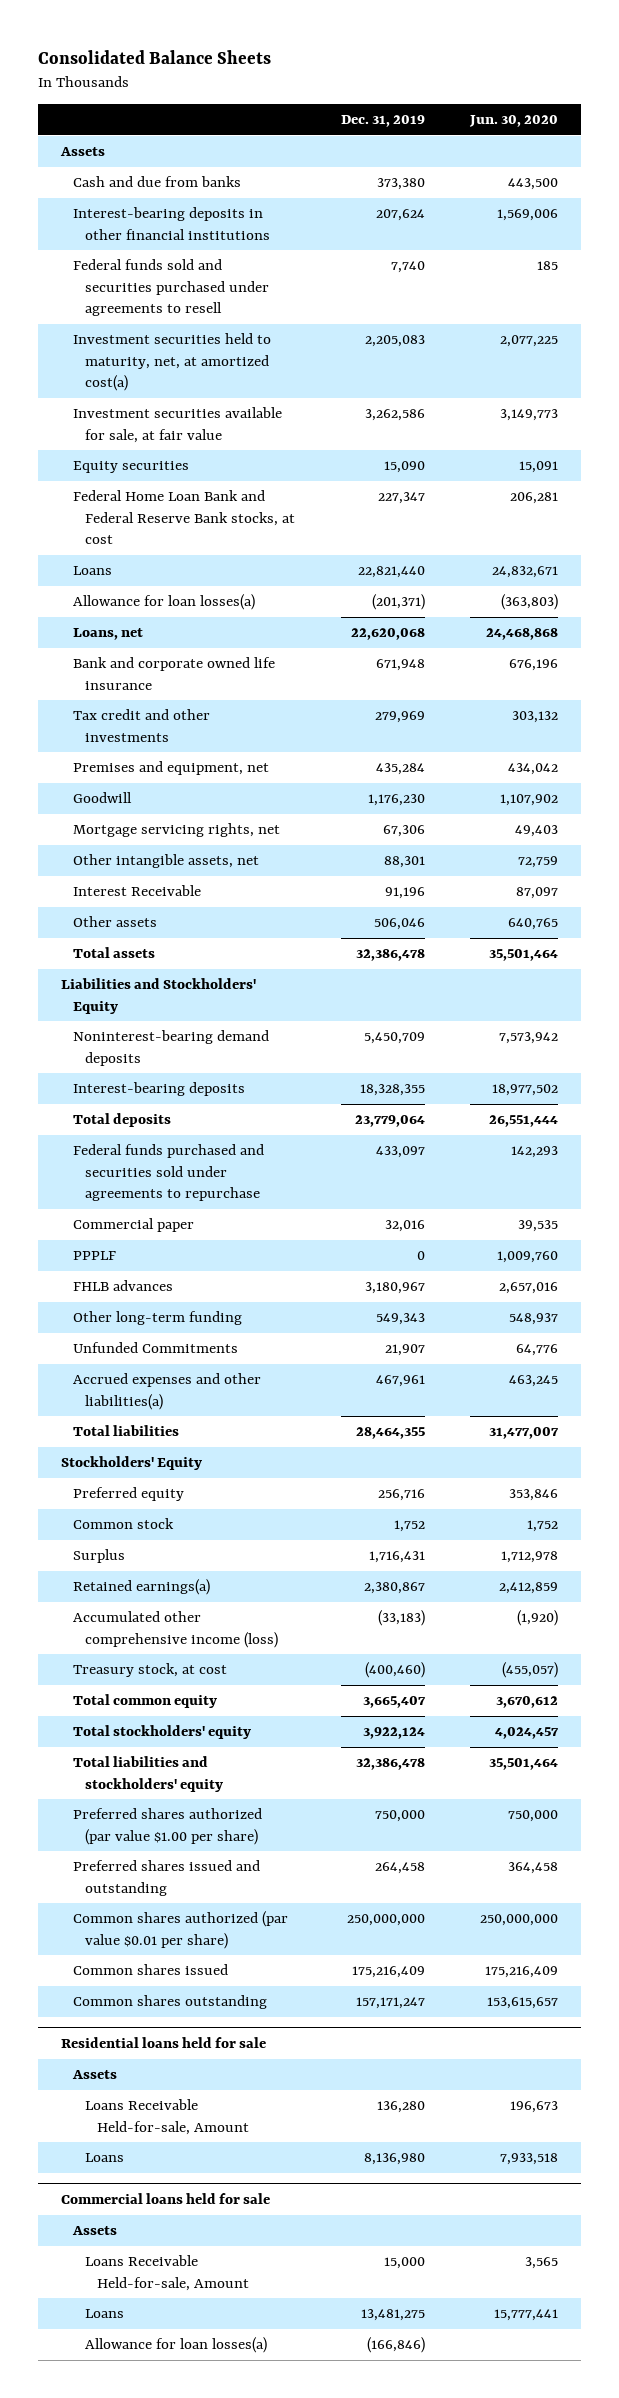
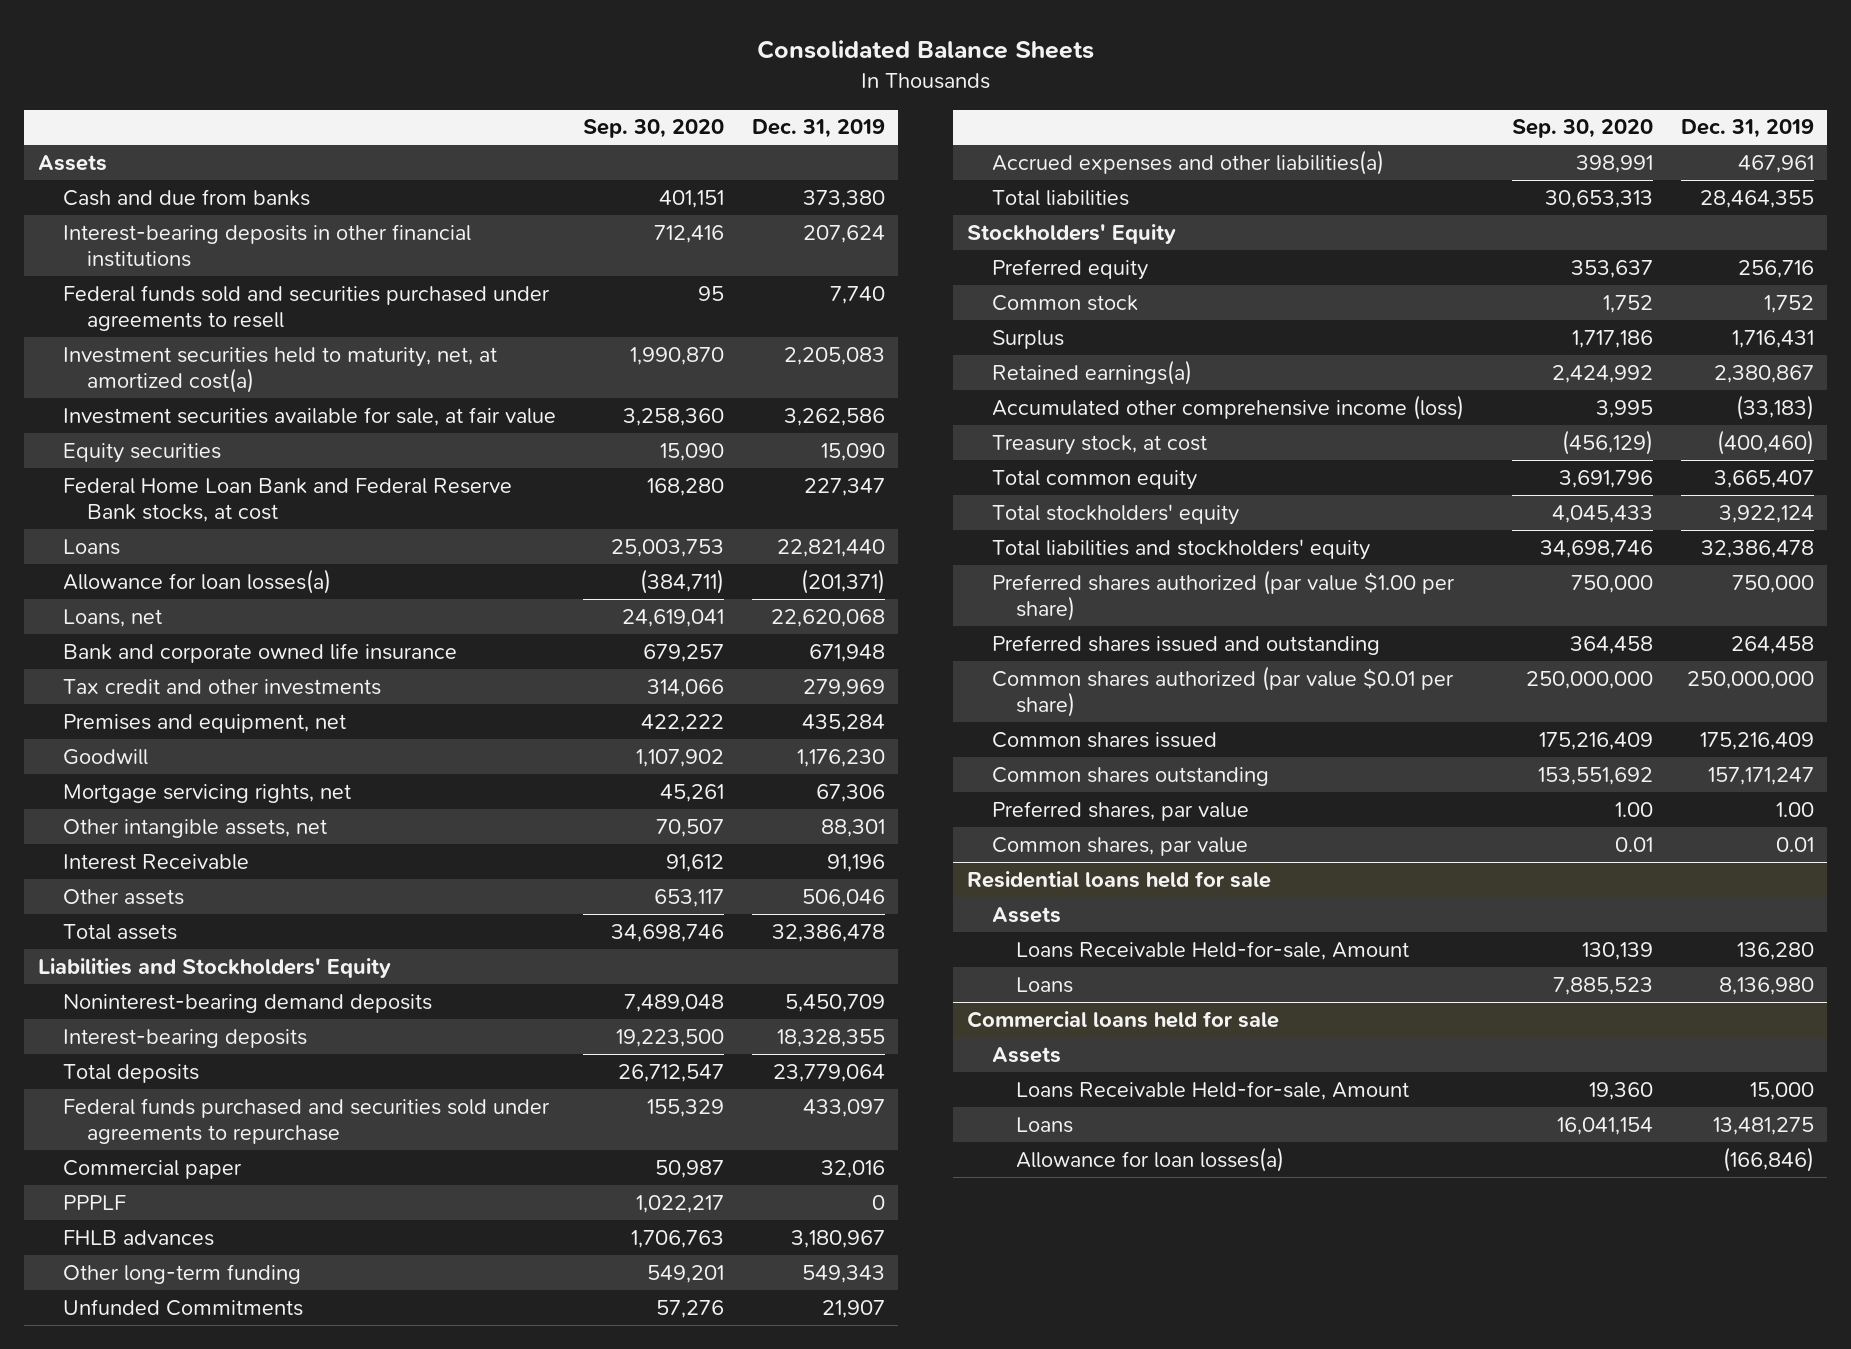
[469,115,559,128] Jun. 30, 2020 -> none
none -> [583,119,725,139] Sep. 30, 2020
none -> [991,800,1249,821] Preferred shares, par value
none -> [991,836,1248,856] Common shares, par value

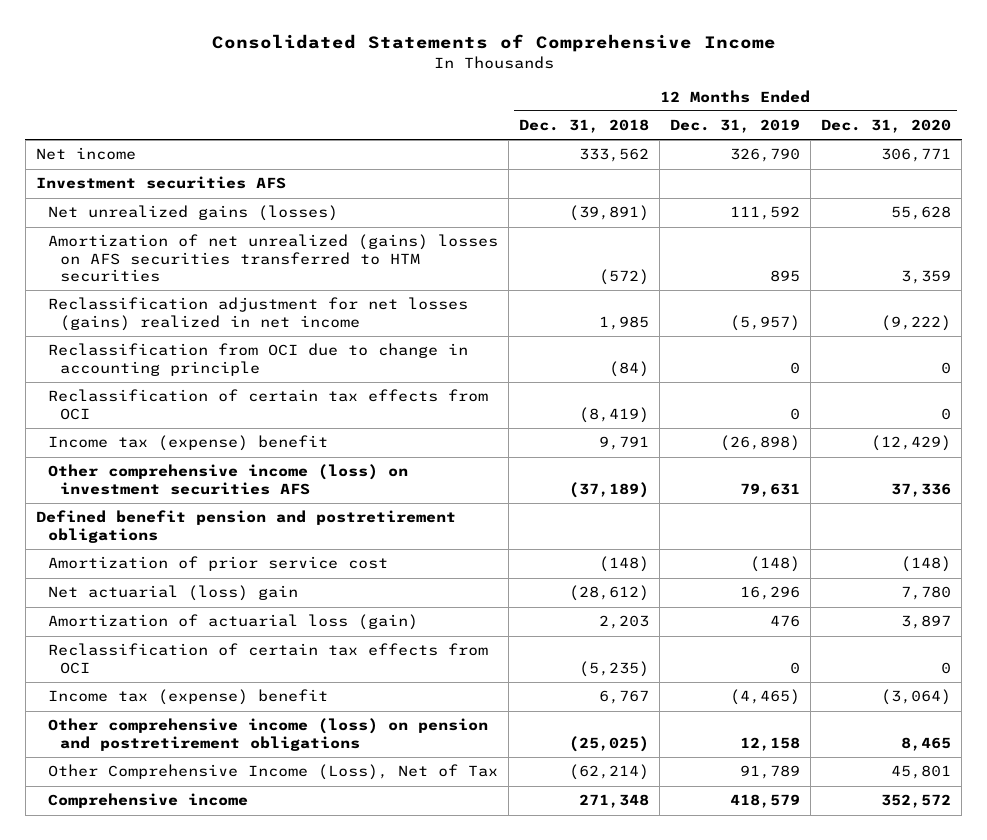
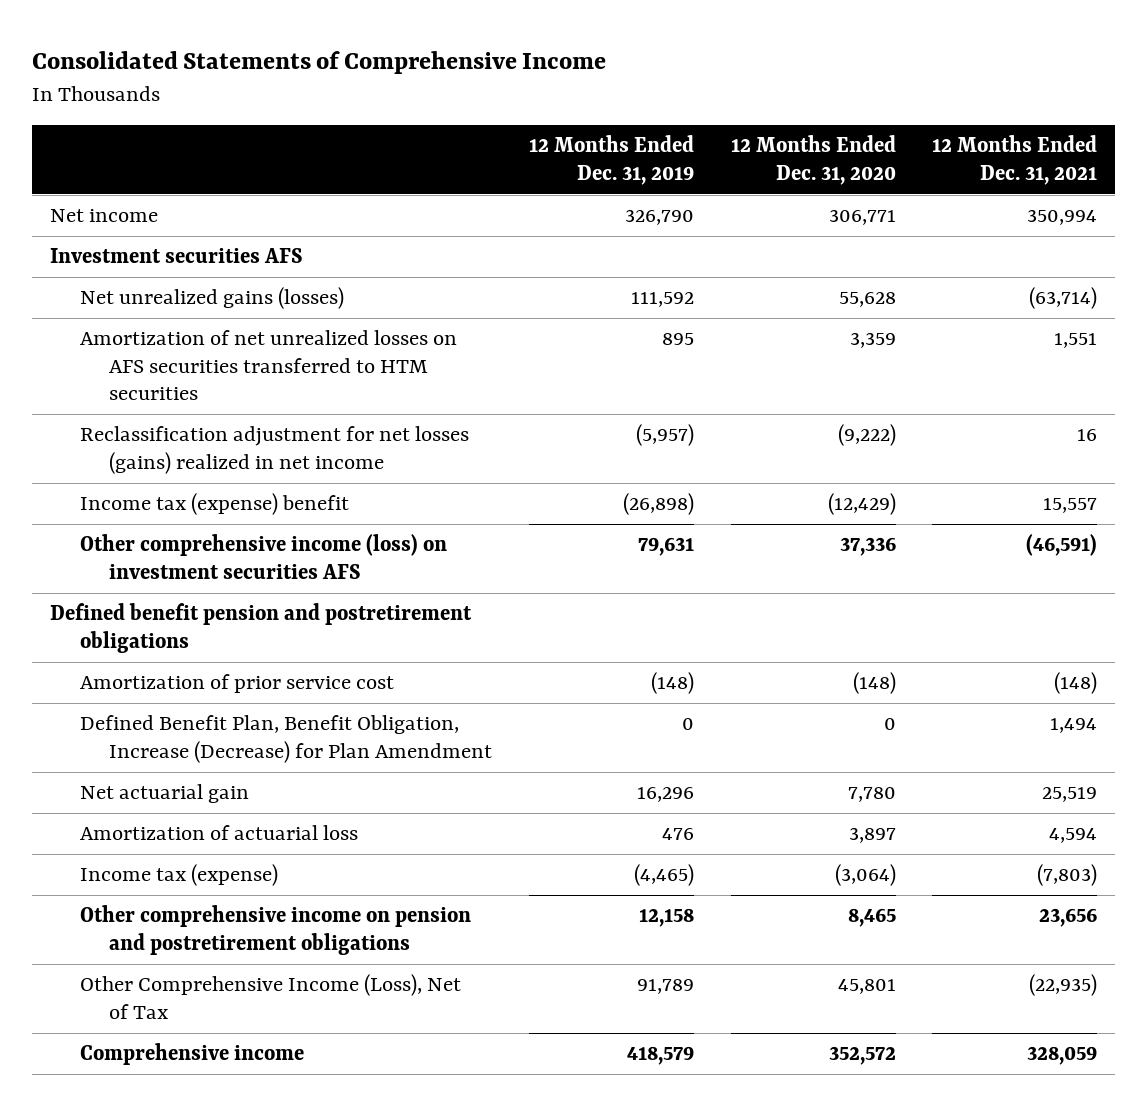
[519,119,650,134] Dec. 31, 2018 -> none
none -> [932,135,1098,185] 12 Months Ended Dec. 31, 2021
[48,234,499,282] Amortization of net unrealized (gains) losses on AFS securities transferred to HTM securities -> [79,330,457,401] Amortization of net unrealized losses on AFS securities transferred to HTM securities
[48,343,469,376] Reclassification from OCI due to change in accounting principle -> none
[48,389,489,420] Reclassification of certain tax effects from OCI -> none
[48,643,489,674] Reclassification of certain tax effects from OCI -> none
none -> [79,715,493,763] Defined Benefit Plan, Benefit Obligation, Increase (Decrease) for Plan Amendment
[48,585,299,602] Net actuarial (loss) gain -> [79,784,249,804] Net actuarial gain
[48,614,419,631] Amortization of actuarial loss (gain) -> [79,825,358,841] Amortization of actuarial loss
[48,689,329,706] Income tax (expense) benefit -> [79,864,278,887] Income tax (expense)
[48,718,489,751] Other comprehensive income (loss) on pension and postretirement obligations -> [79,905,471,955] Other comprehensive income on pension and postretirement obligations

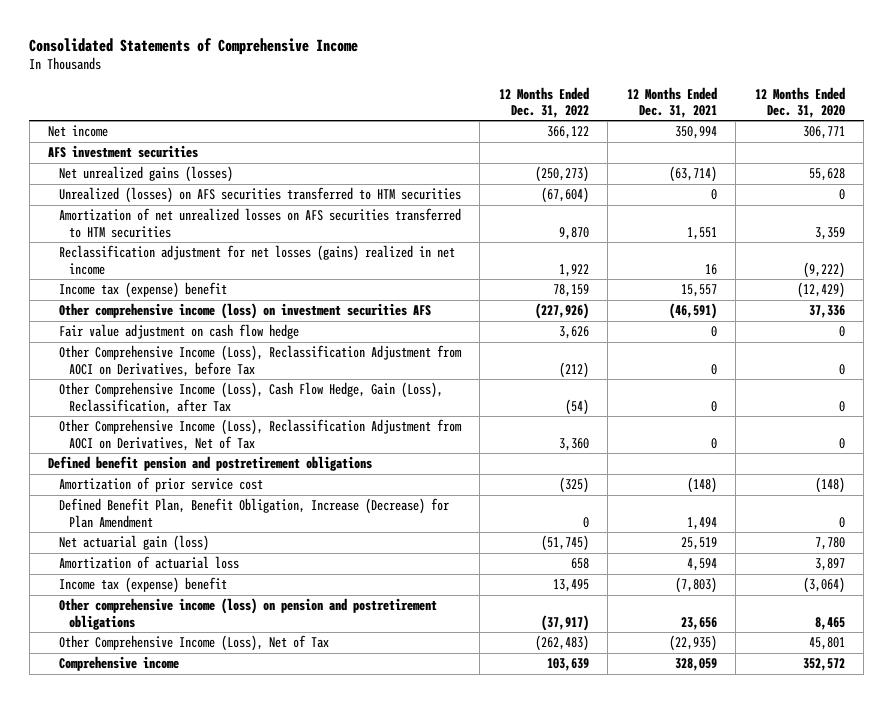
[529,135,695,185] 12 Months Ended Dec. 31, 2019 -> none
none -> [498,86,589,118] 12 Months Ended Dec. 31, 2022
[49,248,303,264] Investment securities AFS -> [48,145,199,159] AFS investment securities
none -> [58,187,461,204] Unrealized (losses) on AFS securities transferred to HTM securities
none -> [58,324,299,340] Fair value adjustment on cash flow hedge
none -> [58,345,462,377] Other Comprehensive Income (Loss), Reclassification Adjustment from AOCI on Derivatives, before Tax
none -> [58,382,443,414] Other Comprehensive Income (Loss), Cash Flow Hedge, Gain (Loss), Reclassification, after Tax
none -> [58,419,462,451] Other Comprehensive Income (Loss), Reclassification Adjustment from AOCI on Derivatives, Net of Tax
[79,784,249,804] Net actuarial gain -> [58,535,209,552] Net actuarial gain (loss)
[79,864,278,887] Income tax (expense) -> [58,577,227,594] Income tax (expense) benefit
[79,905,471,955] Other comprehensive income on pension and postretirement obligations -> [58,598,437,630] Other comprehensive income (loss) on pension and postretirement obligations

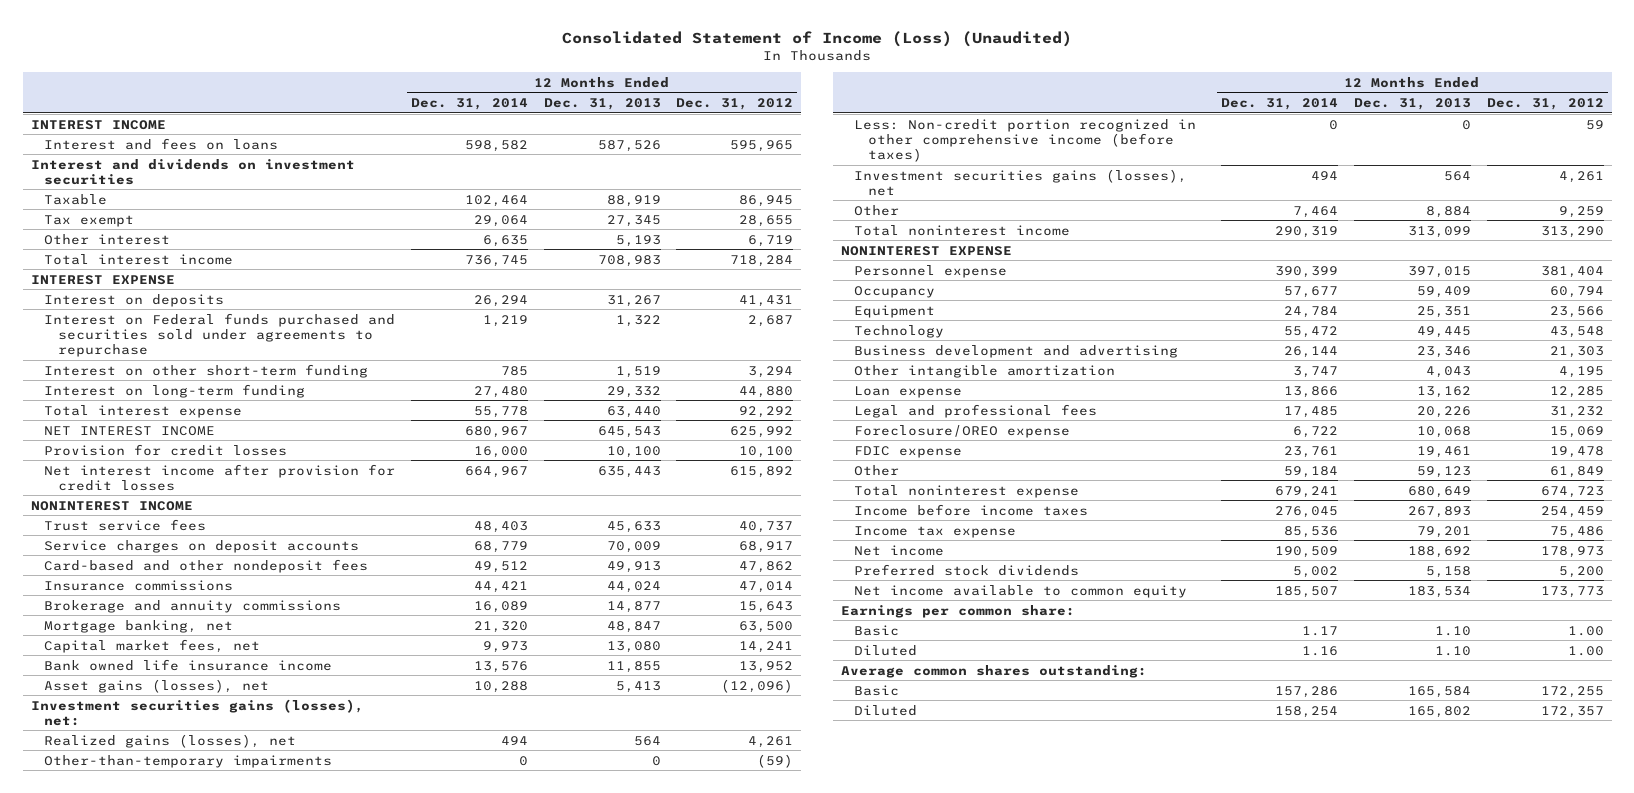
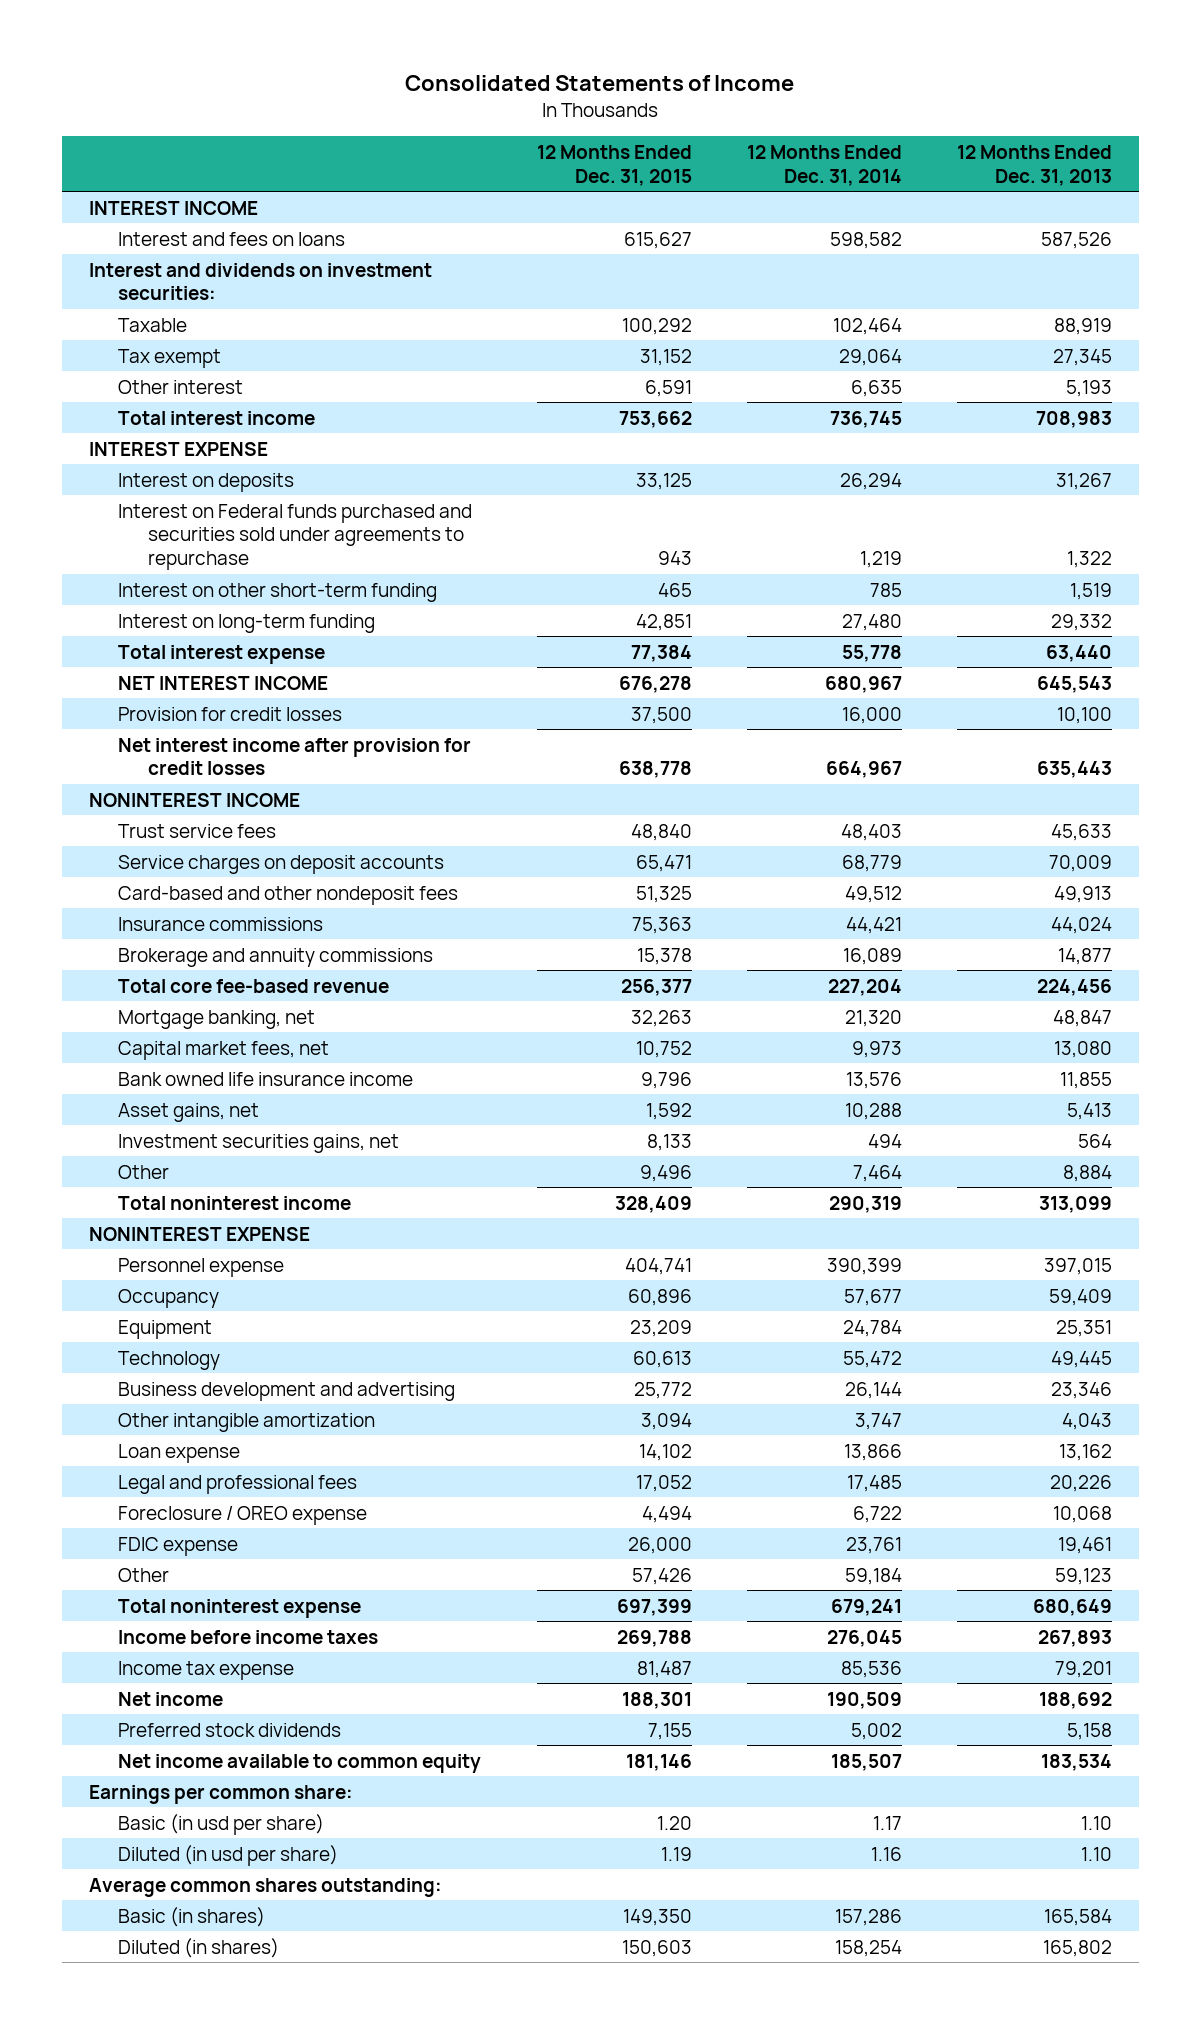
[562,30,1073,47] Consolidated Statement of Income (Loss) (Unaudited) -> [405,75,795,92] Consolidated Statements of Income
[676,98,794,111] Dec. 31, 2012 -> none
none -> [536,144,692,186] 12 Months Ended Dec. 31, 2015
[30,158,355,185] Interest and dividends on investment securities -> [89,262,433,301] Interest and dividends on investment securities:
none -> [118,978,390,993] Total core fee-based revenue
[30,698,364,726] Investment securities gains (losses), net: -> none
[44,754,333,768] Other-than-temporary impairments -> none
[854,118,1197,162] Less: Non-credit portion recognized in other comprehensive income (before taxes) -> none
[854,168,1188,196] Investment securities gains (losses), net -> none
[44,678,270,693] Asset gains (losses), net -> [118,1102,260,1122] Asset gains, net
[44,733,297,748] Realized gains (losses), net -> [118,1133,400,1153] Investment securities gains, net
[854,424,1071,438] Foreclosure/OREO expense -> [118,1505,368,1525] Foreclosure / OREO expense
[854,624,900,636] Basic -> [118,1813,325,1835] Basic (in usd per share)
[854,644,918,656] Diluted -> [118,1844,339,1866] Diluted (in usd per share)
[854,684,900,696] Basic -> [118,1906,266,1927] Basic (in shares)
[854,704,918,716] Diluted -> [118,1937,280,1958] Diluted (in shares)

